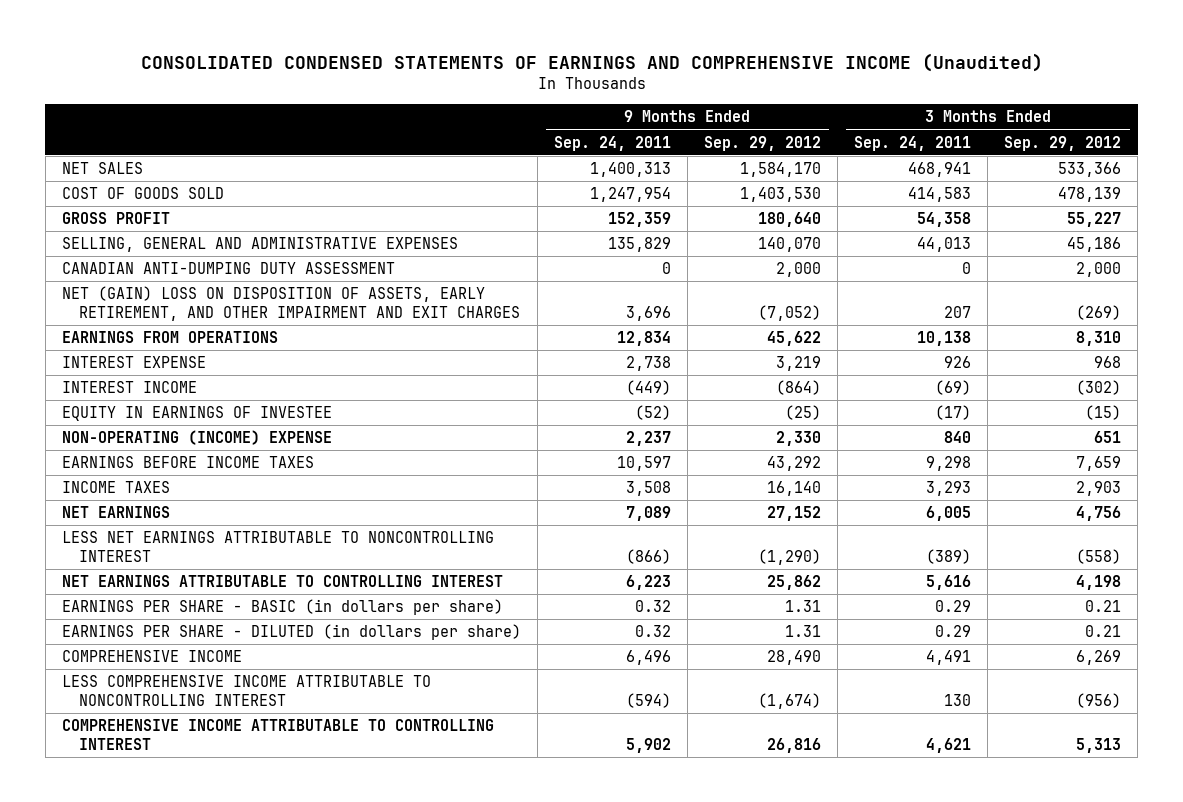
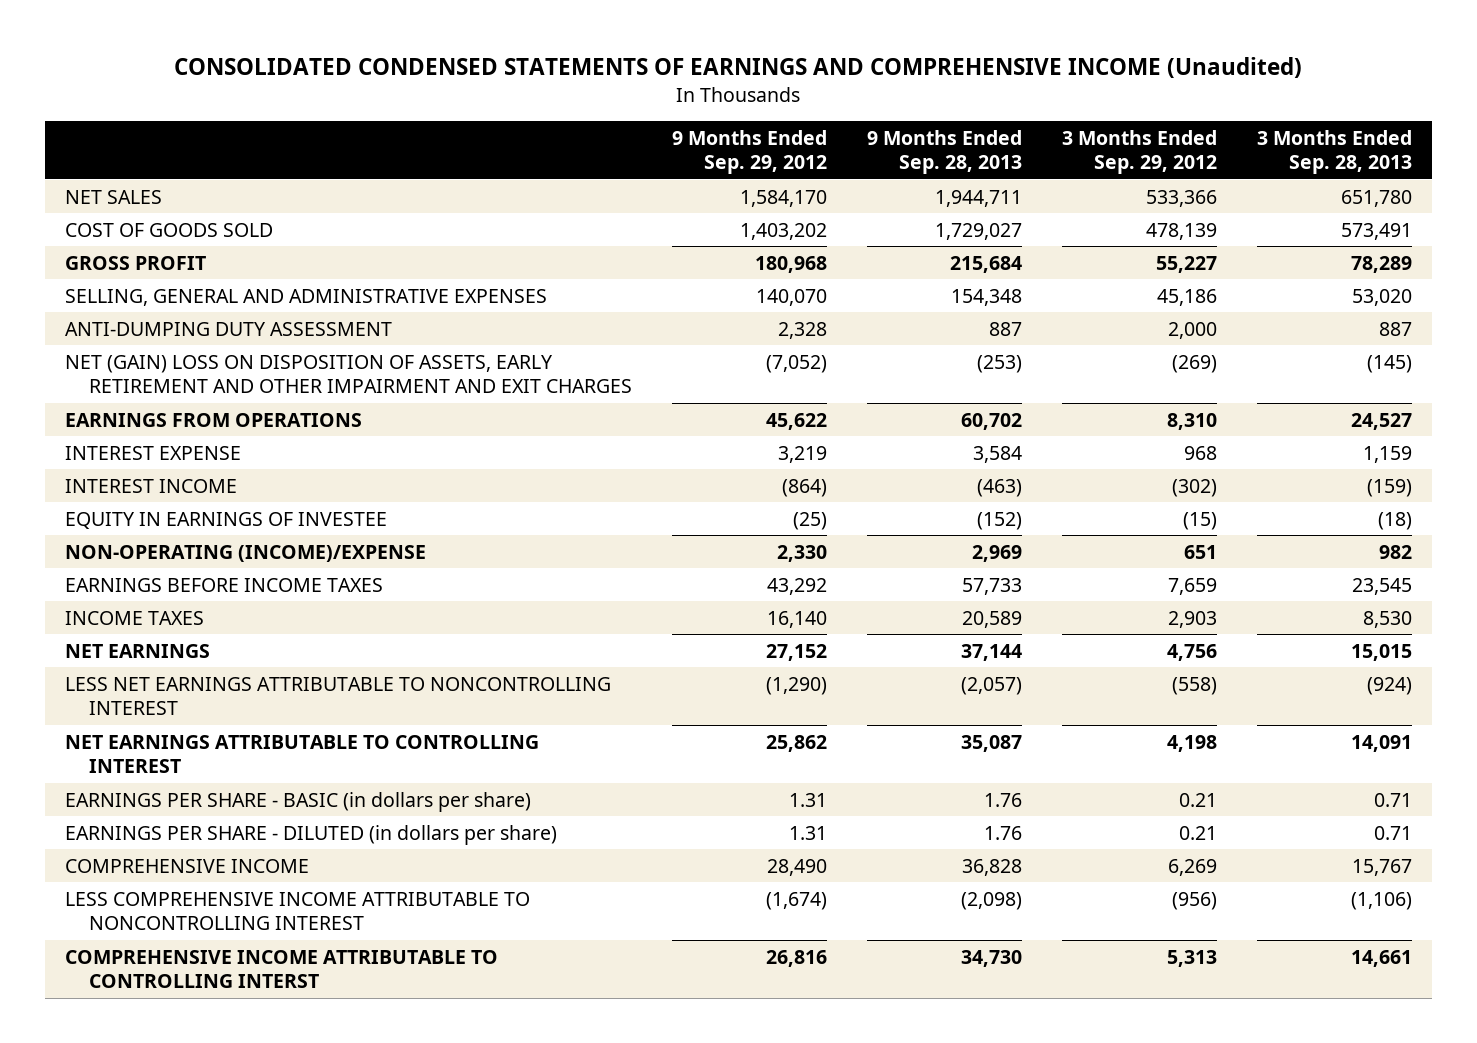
[553,135,671,151] Sep. 24, 2011 -> none
[854,135,972,151] Sep. 24, 2011 -> none
none -> [866,129,1022,175] 9 Months Ended Sep. 28, 2013
none -> [1256,129,1412,175] 3 Months Ended Sep. 28, 2013
[740,187,822,203] 1,403,530 -> [739,222,827,240] 1,403,202
[758,212,822,228] 180,640 -> [754,255,827,273] 180,968
[61,262,395,275] CANADIAN ANTI-DUMPING DUTY ASSESSMENT -> [65,321,393,336] ANTI-DUMPING DUTY ASSESSMENT
[776,262,822,278] 2,000 -> [777,321,827,339] 2,328
[61,286,521,322] NET (GAIN) LOSS ON DISPOSITION OF ASSETS, EARLY RETIREMENT, AND OTHER IMPAIRMENT AND EXIT CHARGES -> [65,354,632,394] NET (GAIN) LOSS ON DISPOSITION OF ASSETS, EARLY RETIREMENT AND OTHER IMPAIRMENT AND EXIT CHARGES
[61,430,332,446] NON-OPERATING (INCOME) EXPENSE -> [65,544,427,562] NON-OPERATING (INCOME)/EXPENSE
[61,719,494,751] COMPREHENSIVE INCOME ATTRIBUTABLE TO CONTROLLING INTEREST -> [65,949,499,989] COMPREHENSIVE INCOME ATTRIBUTABLE TO CONTROLLING INTERST

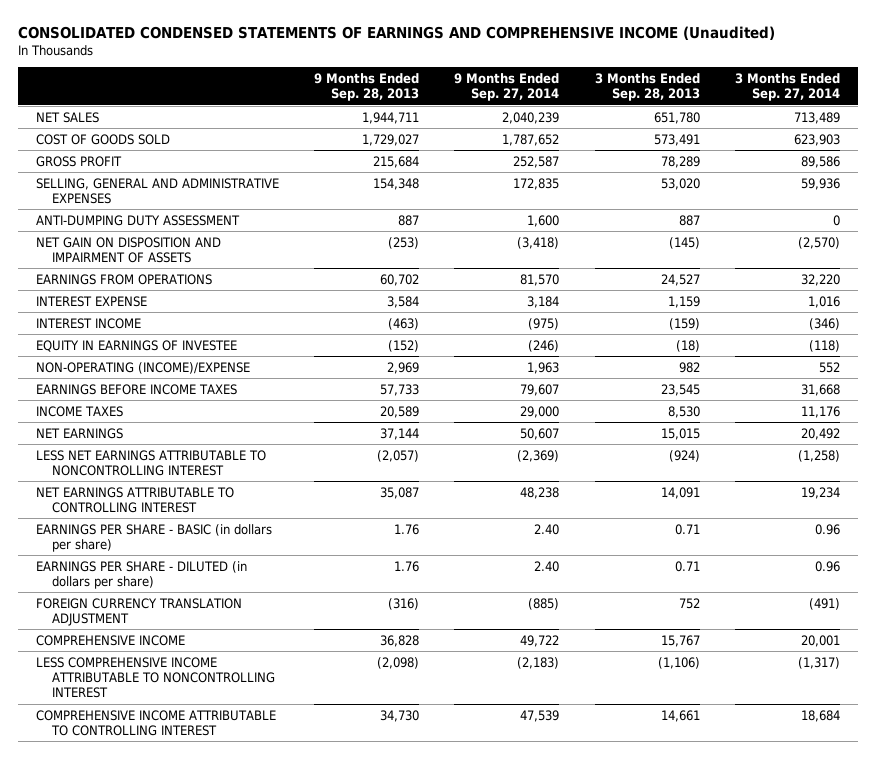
[671,129,827,175] 9 Months Ended Sep. 29, 2012 -> none
[1061,129,1217,175] 3 Months Ended Sep. 29, 2012 -> none
none -> [454,72,560,102] 9 Months Ended Sep. 27, 2014
none -> [734,72,840,102] 3 Months Ended Sep. 27, 2014
[65,354,632,394] NET (GAIN) LOSS ON DISPOSITION OF ASSETS, EARLY RETIREMENT AND OTHER IMPAIRMENT AND EXIT CHARGES -> [35,236,221,263] NET GAIN ON DISPOSITION AND IMPAIRMENT OF ASSETS
none -> [35,597,242,626] FOREIGN CURRENCY TRANSLATION ADJUSTMENT
[65,949,499,989] COMPREHENSIVE INCOME ATTRIBUTABLE TO CONTROLLING INTERST -> [35,709,276,736] COMPREHENSIVE INCOME ATTRIBUTABLE TO CONTROLLING INTEREST

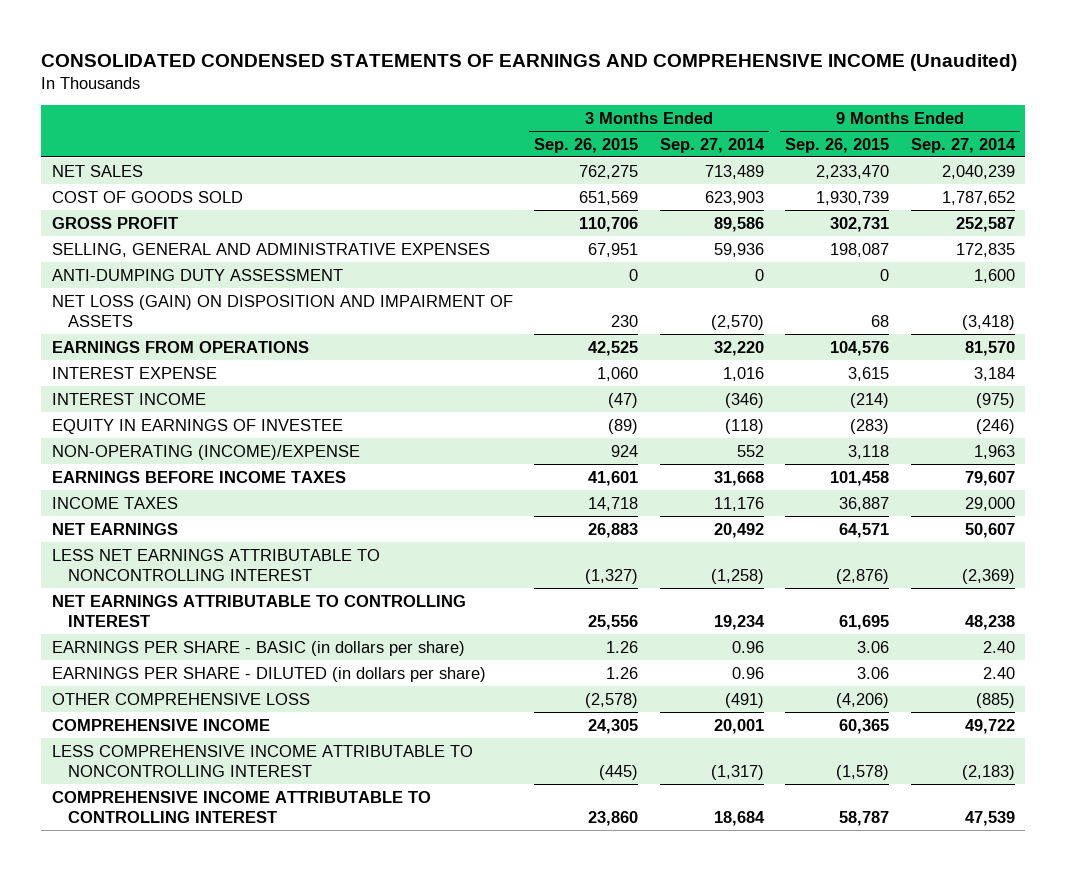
[314,72,420,102] 9 Months Ended Sep. 28, 2013 -> none
[594,72,700,102] 3 Months Ended Sep. 28, 2013 -> none
none -> [534,137,639,153] Sep. 26, 2015
none -> [785,137,890,153] Sep. 26, 2015
[35,236,221,263] NET GAIN ON DISPOSITION AND IMPAIRMENT OF ASSETS -> [52,294,514,327] NET LOSS (GAIN) ON DISPOSITION AND IMPAIRMENT OF ASSETS
[35,597,242,626] FOREIGN CURRENCY TRANSLATION ADJUSTMENT -> [52,692,311,705] OTHER COMPREHENSIVE LOSS

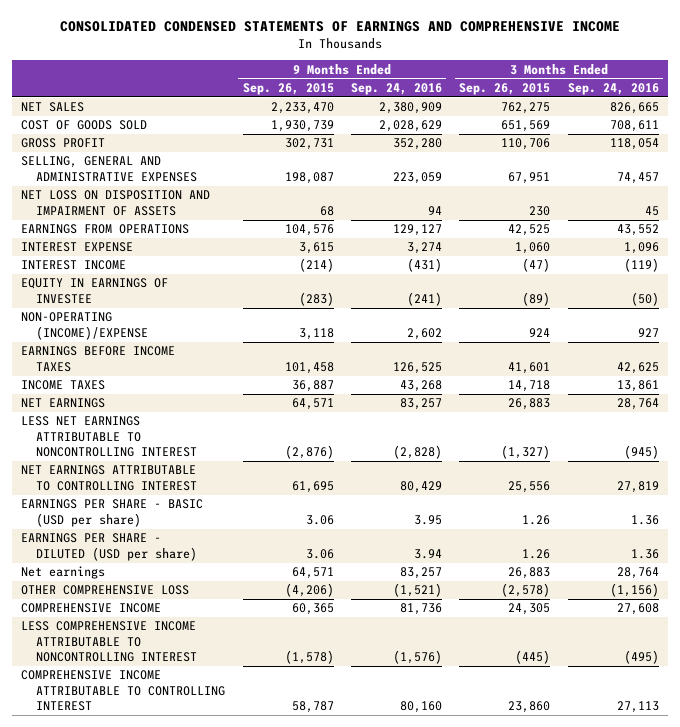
[41,53,1018,71] CONSOLIDATED CONDENSED STATEMENTS OF EARNINGS AND COMPREHENSIVE INCOME (Unaudited) -> [59,21,620,33] CONSOLIDATED CONDENSED STATEMENTS OF EARNINGS AND COMPREHENSIVE INCOME
[659,137,765,153] Sep. 27, 2014 -> none
[910,137,1016,153] Sep. 27, 2014 -> none
none -> [351,82,443,95] Sep. 24, 2016
none -> [567,82,659,95] Sep. 24, 2016
[52,268,344,281] ANTI-DUMPING DUTY ASSESSMENT -> none
[52,294,514,327] NET LOSS (GAIN) ON DISPOSITION AND IMPAIRMENT OF ASSETS -> [20,190,210,216] NET LOSS ON DISPOSITION AND IMPAIRMENT OF ASSETS
[52,640,466,656] EARNINGS PER SHARE - BASIC (in dollars per share) -> [20,499,203,527] EARNINGS PER SHARE - BASIC (USD per share)
[52,666,487,682] EARNINGS PER SHARE - DILUTED (in dollars per share) -> [20,533,198,561] EARNINGS PER SHARE - DILUTED (USD per share)
none -> [20,566,105,580] Net earnings

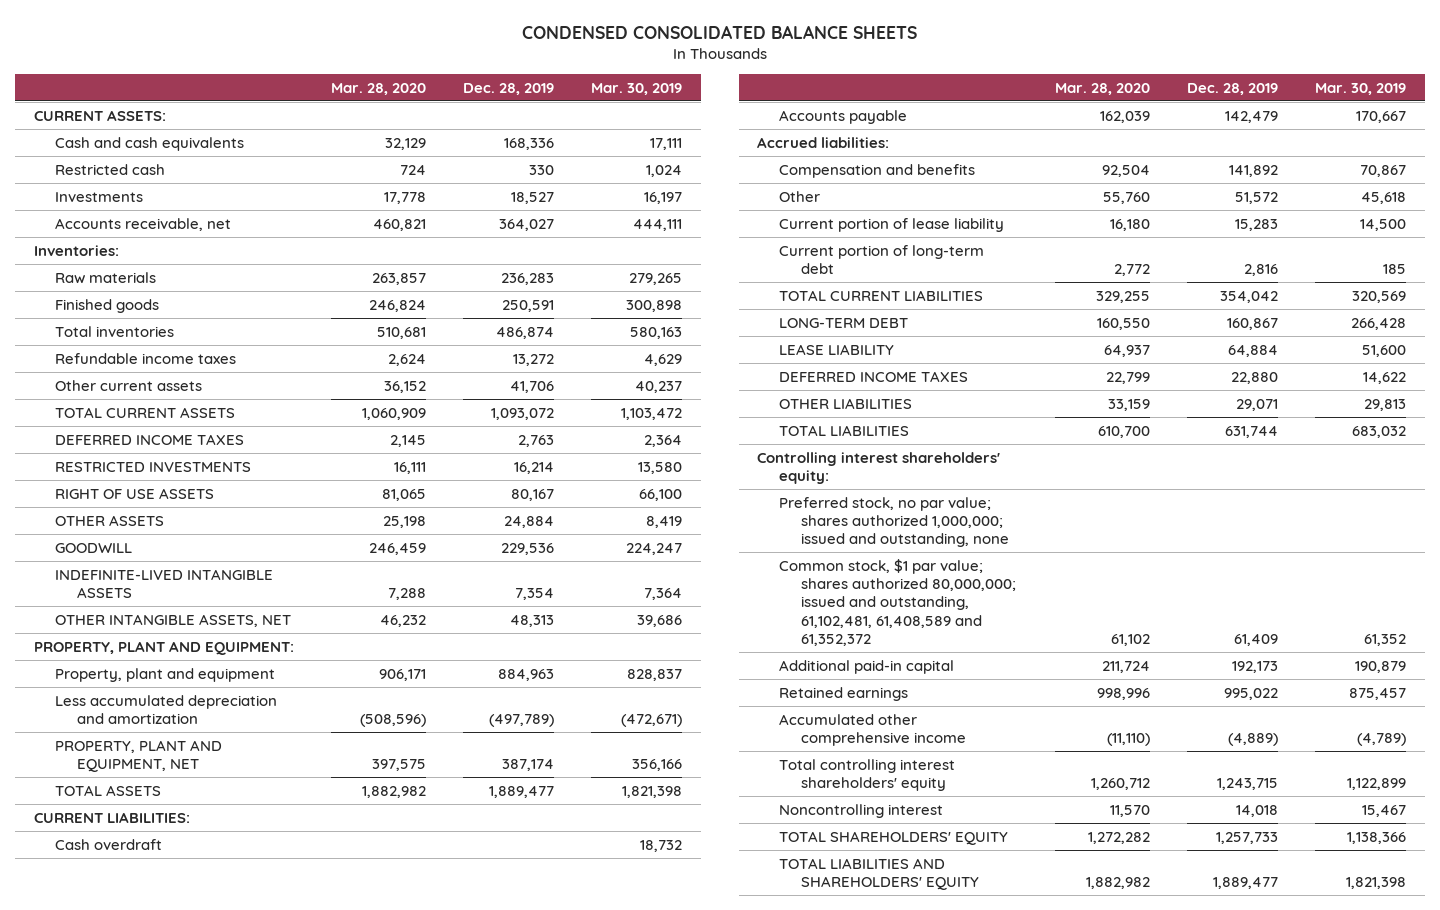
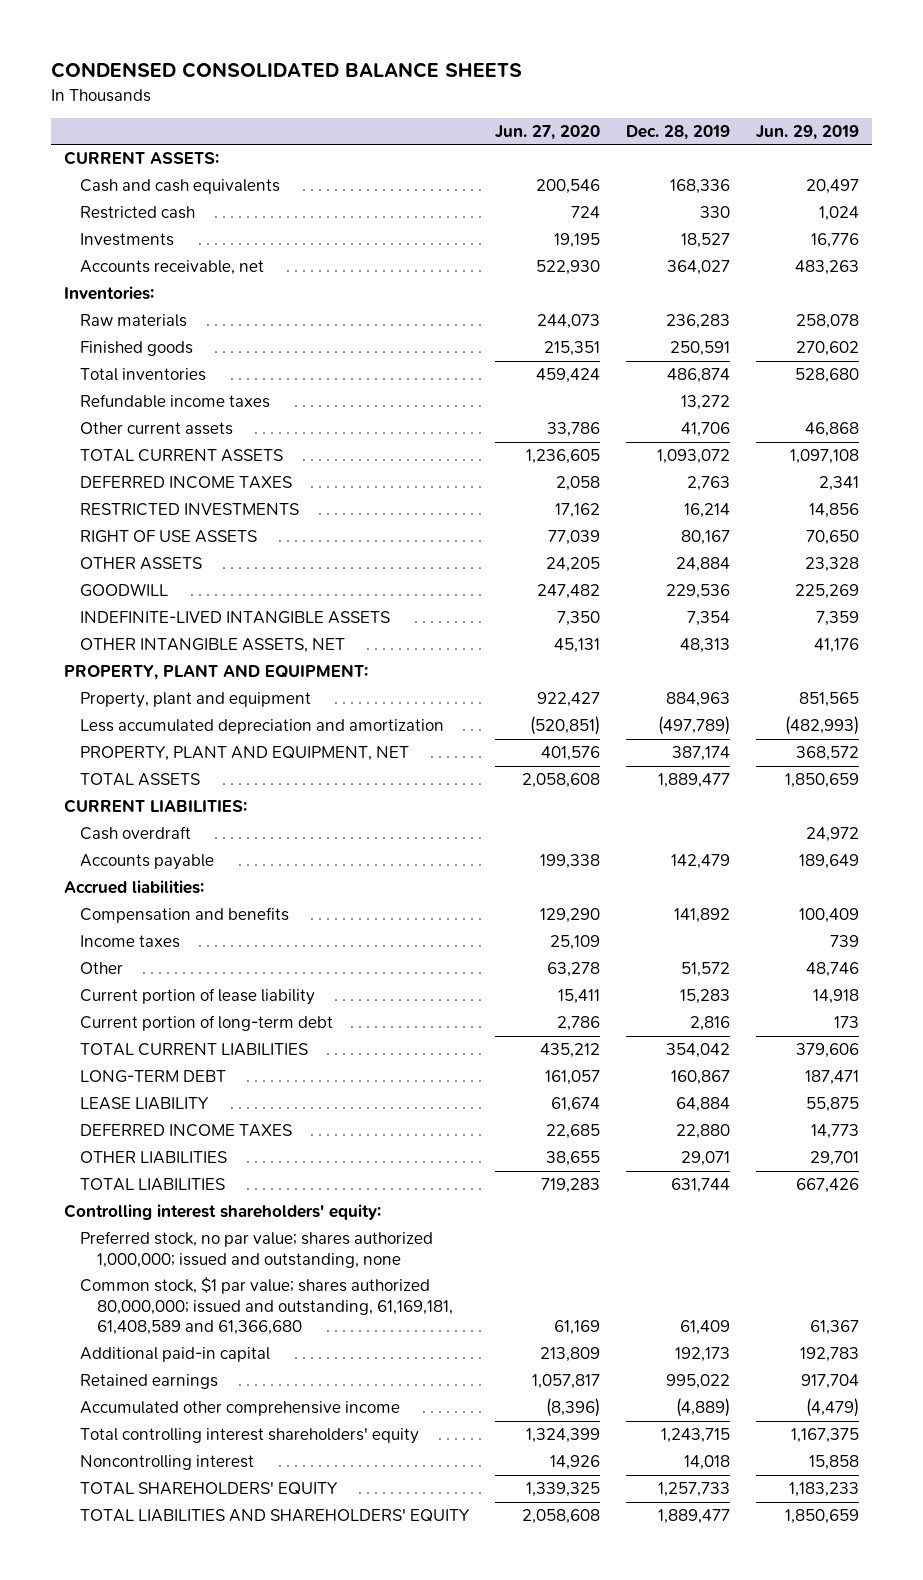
[330,83,426,96] Mar. 28, 2020 -> none
[591,83,683,96] Mar. 30, 2019 -> none
none -> [495,124,601,140] Jun. 27, 2020
none -> [756,124,860,140] Jun. 29, 2019
none -> [80,935,181,949] Income taxes
[779,558,1016,647] Common stock, $1 par value; shares authorized 80,000,000; issued and outstanding, 61,102,481, 61,408,589 and 61,352,372 -> [80,1277,453,1336] Common stock, $1 par value; shares authorized 80,000,000; issued and outstanding, 61,169,181, 61,408,589 and 61,366,680

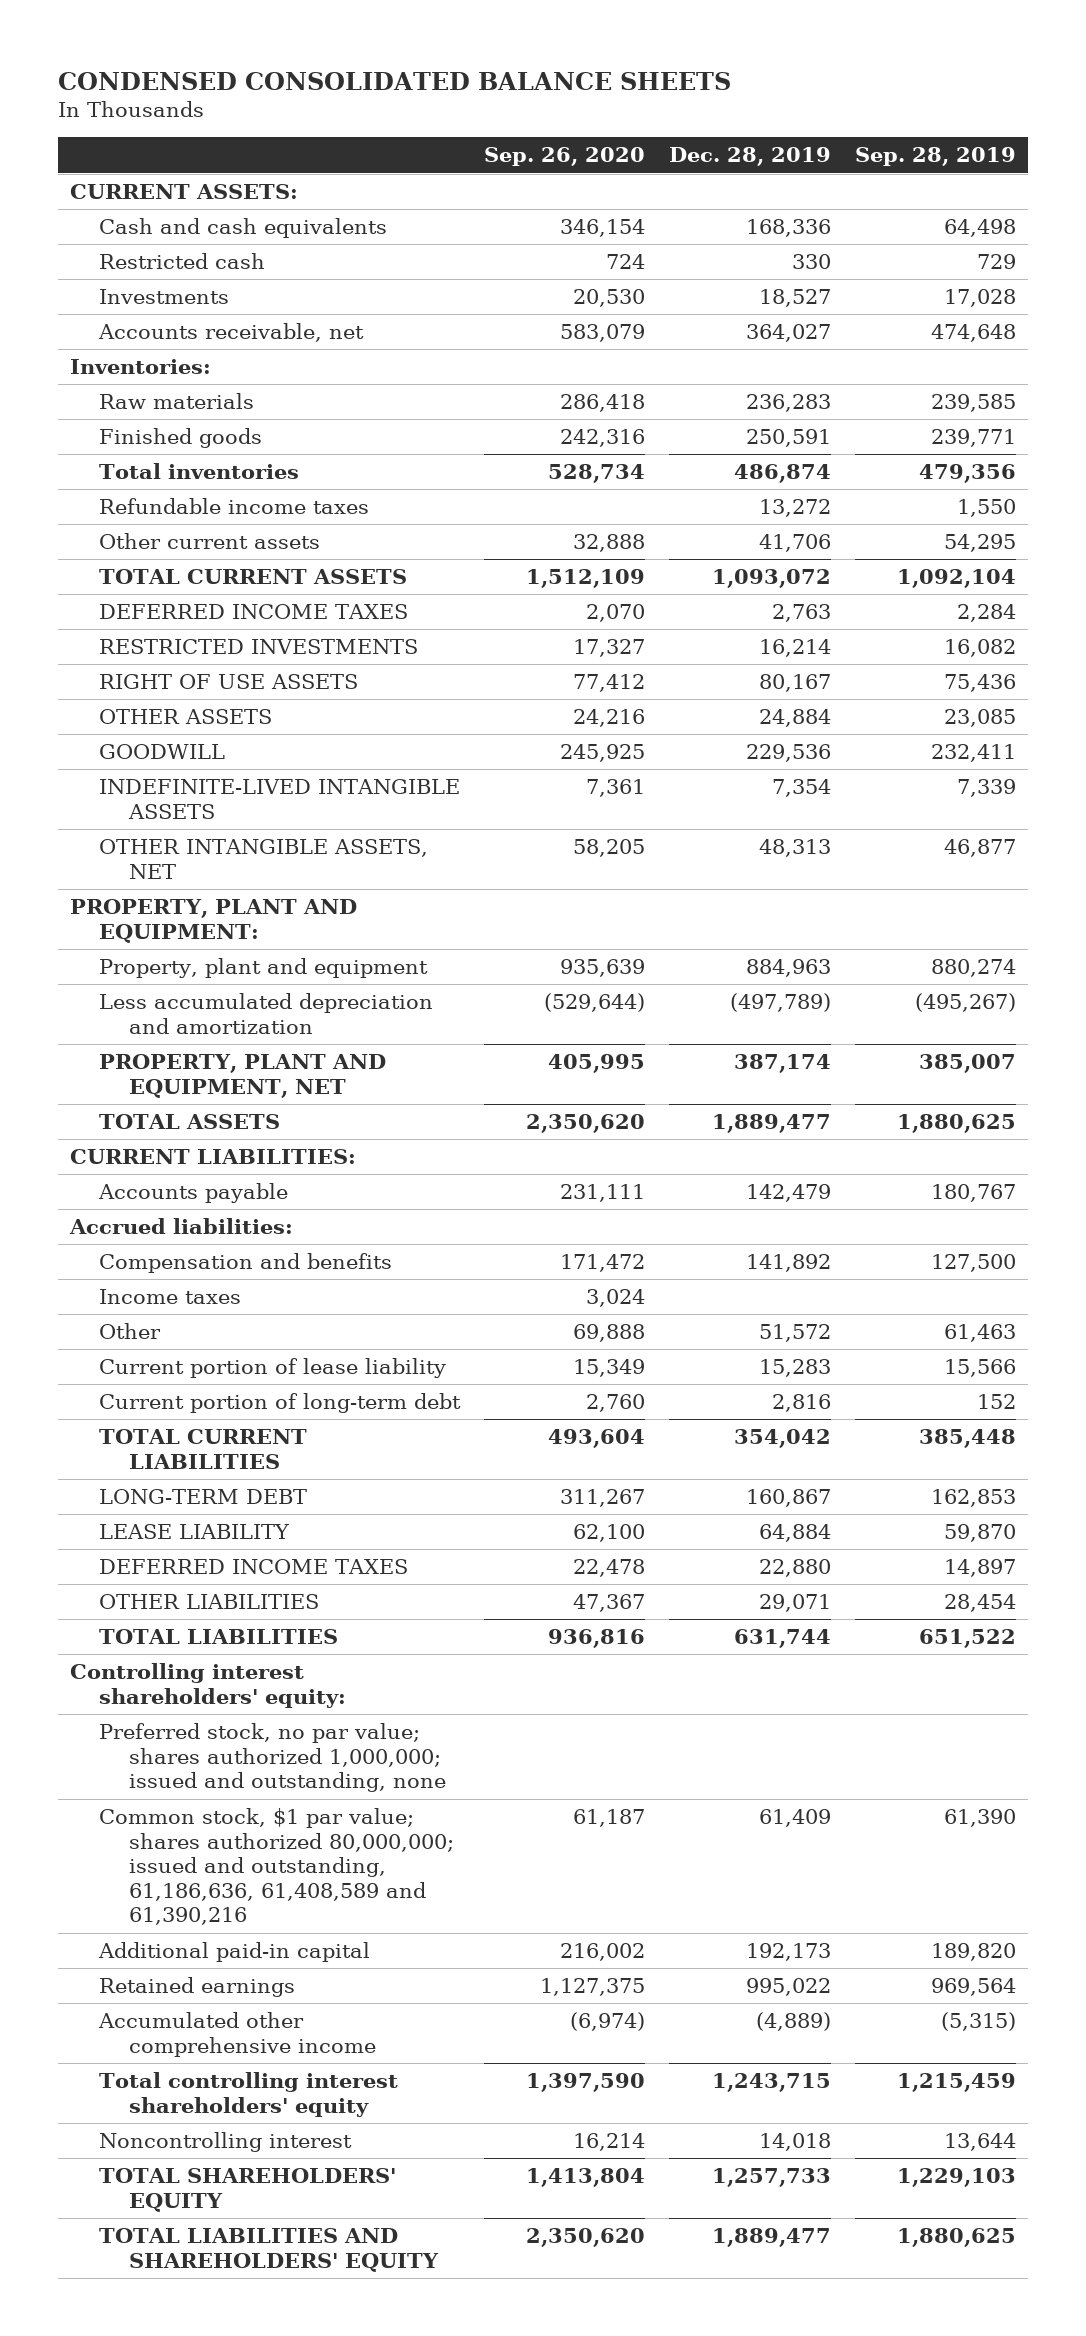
[495,124,601,140] Jun. 27, 2020 -> none
[756,124,860,140] Jun. 29, 2019 -> none
none -> [484,147,646,167] Sep. 26, 2020
none -> [855,147,1017,167] Sep. 28, 2019
[80,826,192,841] Cash overdraft -> none
[80,1277,453,1336] Common stock, $1 par value; shares authorized 80,000,000; issued and outstanding, 61,169,181, 61,408,589 and 61,366,680 -> [99,1808,454,1926] Common stock, $1 par value; shares authorized 80,000,000; issued and outstanding, 61,186,636, 61,408,589 and 61,390,216

